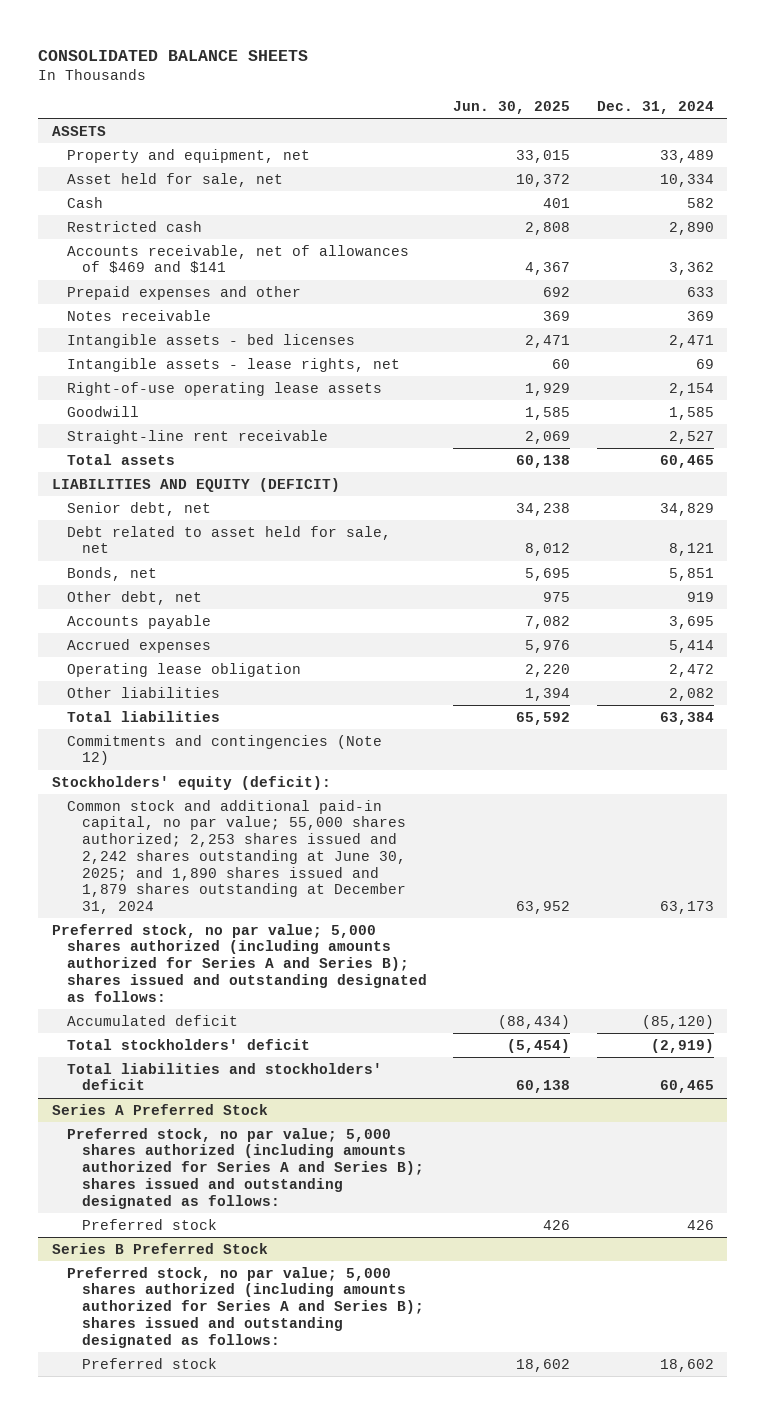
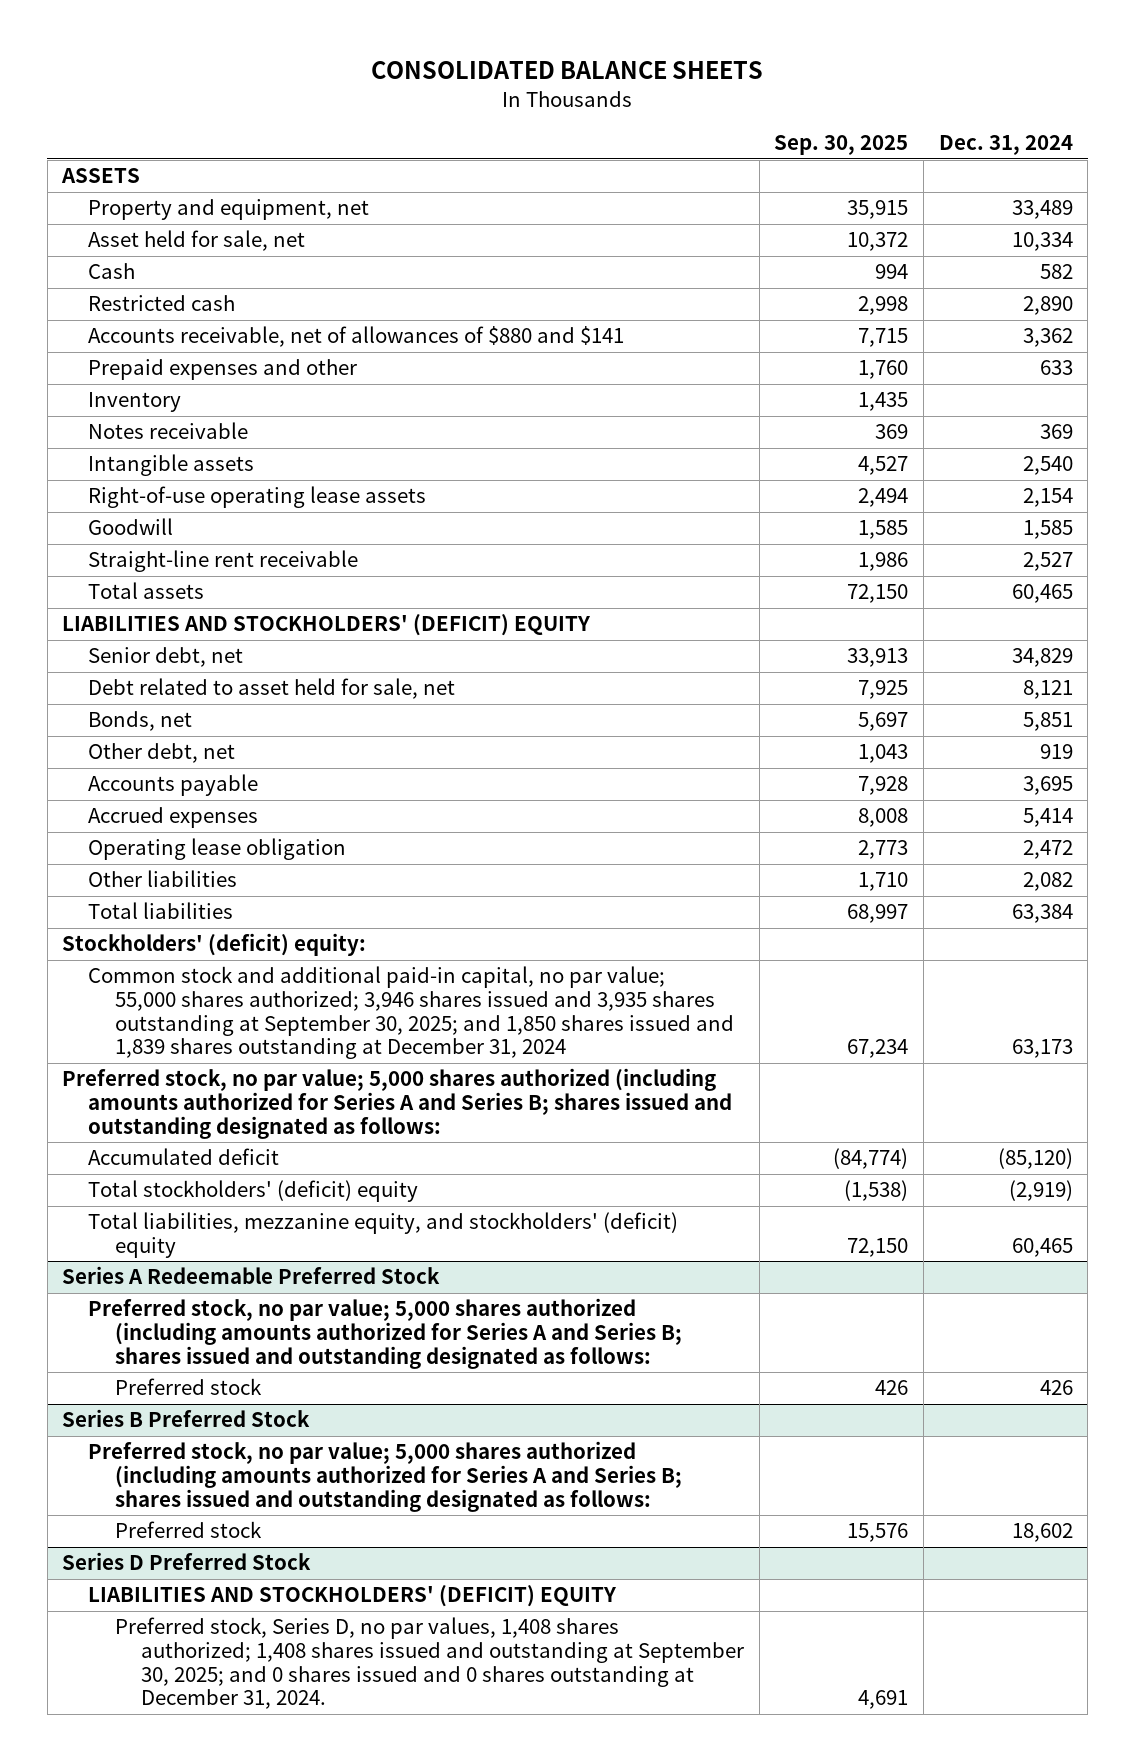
[453,100,571,114] Jun. 30, 2025 -> none
none -> [774,135,909,156] Sep. 30, 2025
[66,244,409,274] Accounts receivable, net of allowances of $469 and $141 -> [88,326,625,348] Accounts receivable, net of allowances of $880 and $141
none -> [88,392,182,413] Inventory
[66,357,400,372] Intangible assets - lease rights, net -> none
[66,333,355,348] Intangible assets - bed licenses -> [88,454,255,477] Intangible assets
[668,334,714,348] 2,471 -> [1022,456,1073,476] 2,540
[51,477,340,492] LIABILITIES AND EQUITY (DEFICIT) -> [62,614,592,637] LIABILITIES AND STOCKHOLDERS' (DEFICIT) EQUITY
[66,734,382,766] Commitments and contingencies (Note 12) -> none
[51,775,331,790] Stockholders' equity (deficit): -> [62,933,367,957] Stockholders' (deficit) equity:
[66,799,406,915] Common stock and additional paid-in capital, no par value; 55,000 shares authorized; 2,253 shares issued and 2,242 shares outstanding at June 30, 2025; and 1,890 shares issued and 1,879 shares outstanding at December 31, 2024 -> [88,966,734,1060] Common stock and additional paid-in capital, no par value; 55,000 shares authorized; 3,946 shares issued and 3,935 shares outstanding at September 30, 2025; and 1,850 shares issued and 1,839 shares outstanding at December 31, 2024
[51,923,427,1002] Preferred stock, no par value; 5,000 shares authorized (including amounts authorized for Series A and Series B); shares issued and outstanding designated as follows: -> [62,1068,733,1139] Preferred stock, no par value; 5,000 shares authorized (including amounts authorized for Series A and Series B; shares issued and outstanding designated as follows:
[66,1038,310,1050] Total stockholders' deficit -> [88,1180,419,1203] Total stockholders' (deficit) equity
[66,1062,382,1091] Total liabilities and stockholders' deficit -> [88,1212,679,1259] Total liabilities, mezzanine equity, and stockholders' (deficit) equity
[51,1103,268,1115] Series A Preferred Stock -> [62,1266,441,1285] Series A Redeemable Preferred Stock
[66,1127,424,1209] Preferred stock, no par value; 5,000 shares authorized (including amounts authorized for Series A and Series B); shares issued and outstanding designated as follows: -> [88,1298,682,1369] Preferred stock, no par value; 5,000 shares authorized (including amounts authorized for Series A and Series B; shares issued and outstanding designated as follows:
[66,1266,424,1348] Preferred stock, no par value; 5,000 shares authorized (including amounts authorized for Series A and Series B); shares issued and outstanding designated as follows: -> [88,1441,682,1512] Preferred stock, no par value; 5,000 shares authorized (including amounts authorized for Series A and Series B; shares issued and outstanding designated as follows:
none -> [62,1552,312,1571] Series D Preferred Stock
none -> [88,1585,618,1608] LIABILITIES AND STOCKHOLDERS' (DEFICIT) EQUITY
none -> [114,1617,745,1710] Preferred stock, Series D, no par values, 1,408 shares authorized; 1,408 shares issued and outstanding at September 30, 2025; and 0 shares issued and 0 shares outstanding at December 31, 2024.

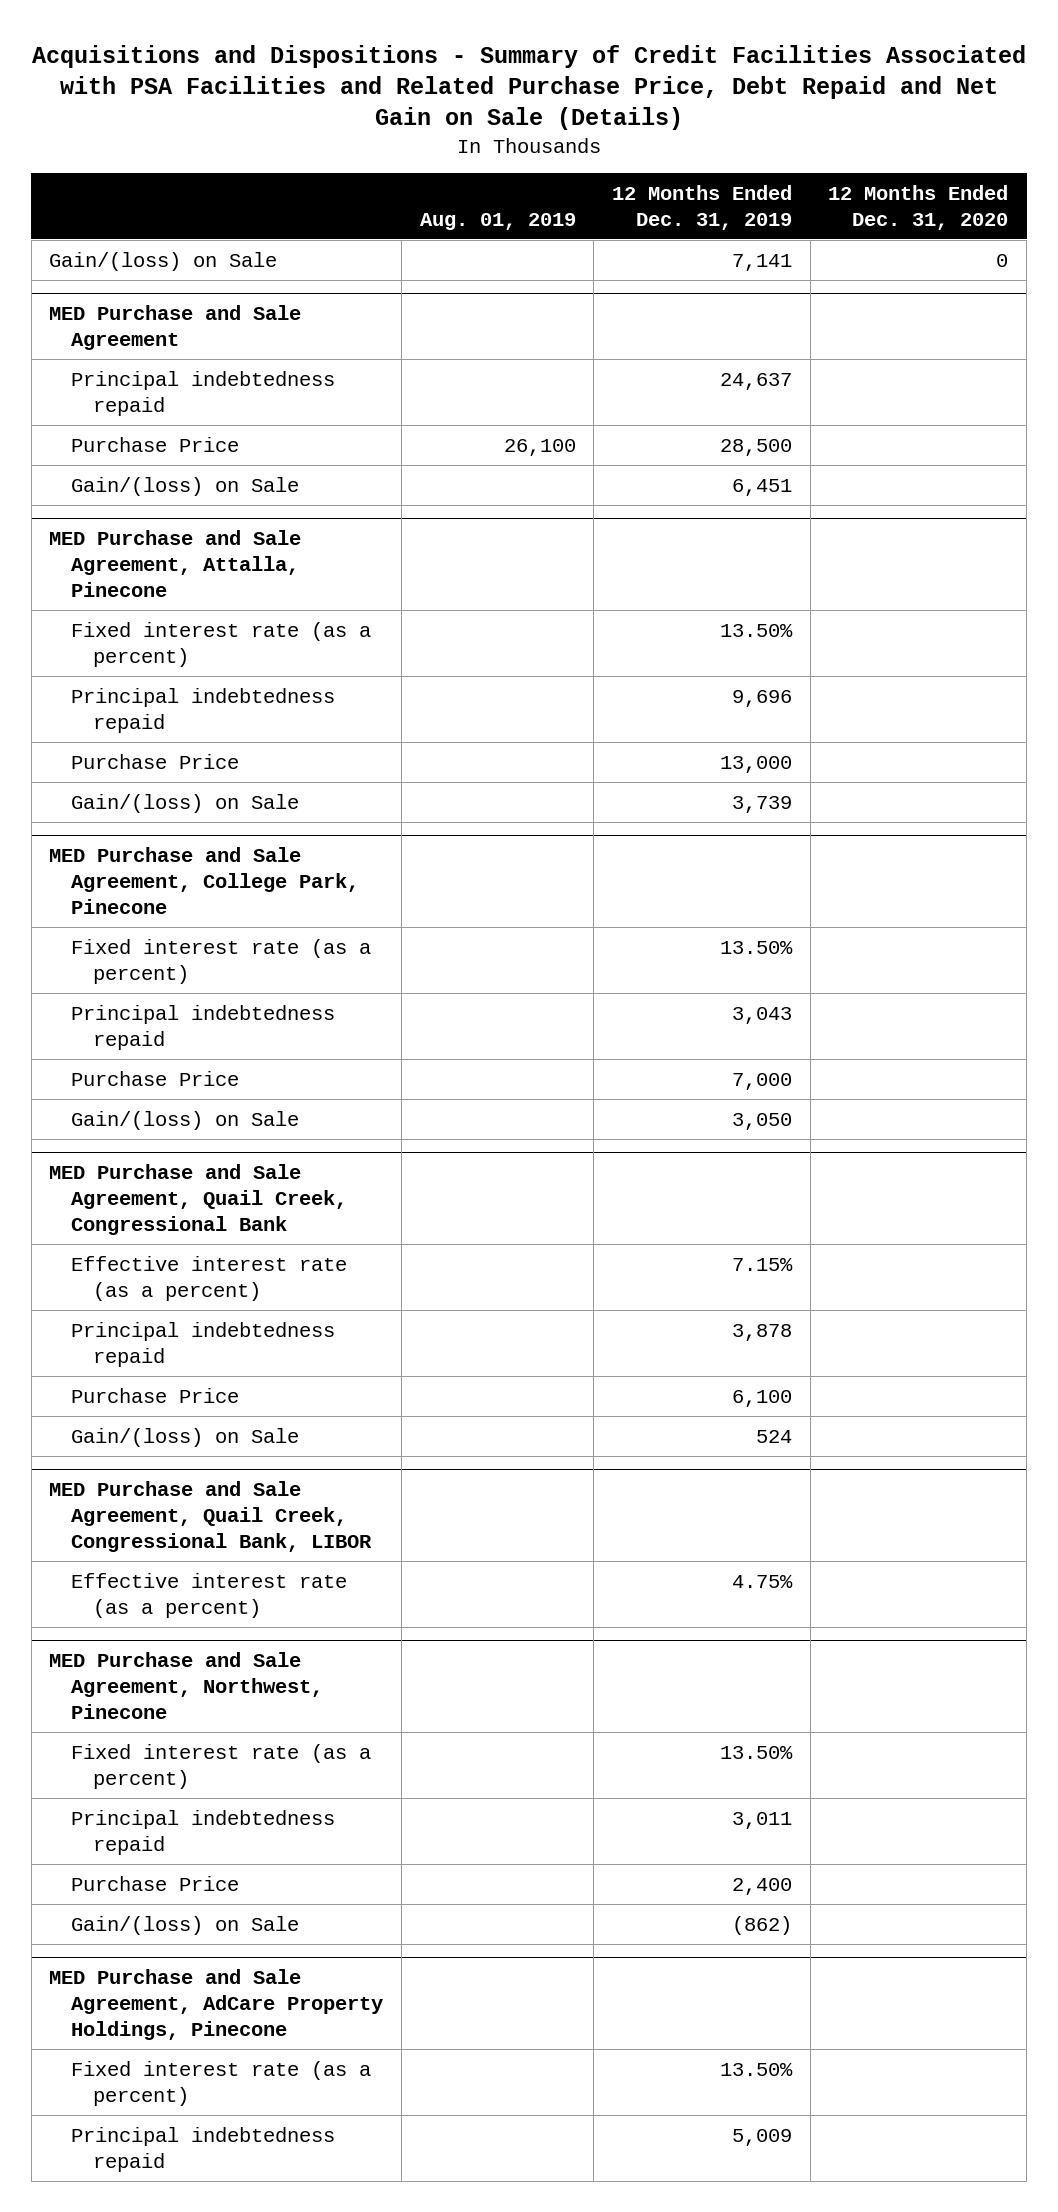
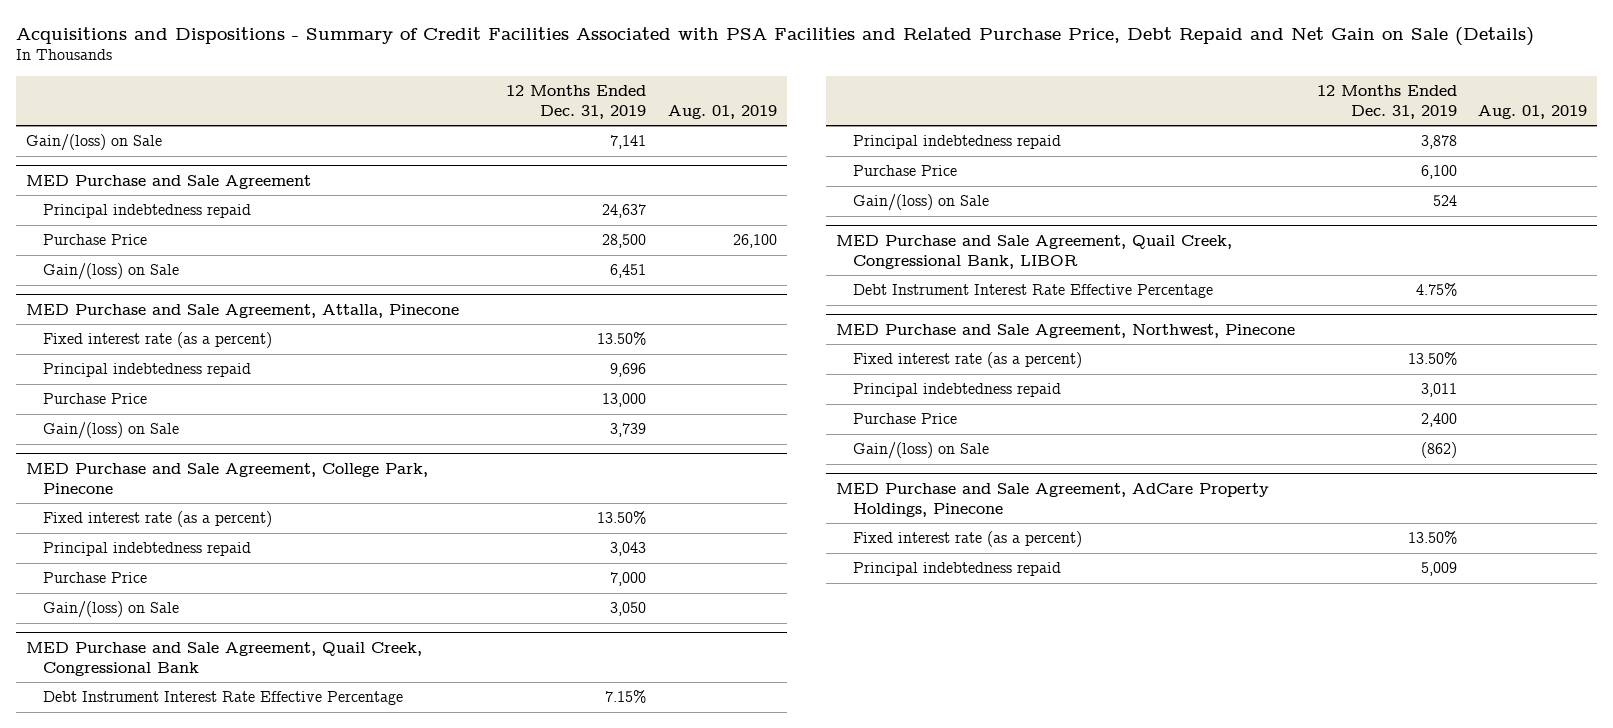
[828,184,1009,230] 12 Months Ended Dec. 31, 2020 -> none
[71,1255,348,1301] Effective interest rate (as a percent) -> [42,691,403,706] Debt Instrument Interest Rate Effective Percentage
[71,1572,348,1618] Effective interest rate (as a percent) -> [852,284,1213,299] Debt Instrument Interest Rate Effective Percentage

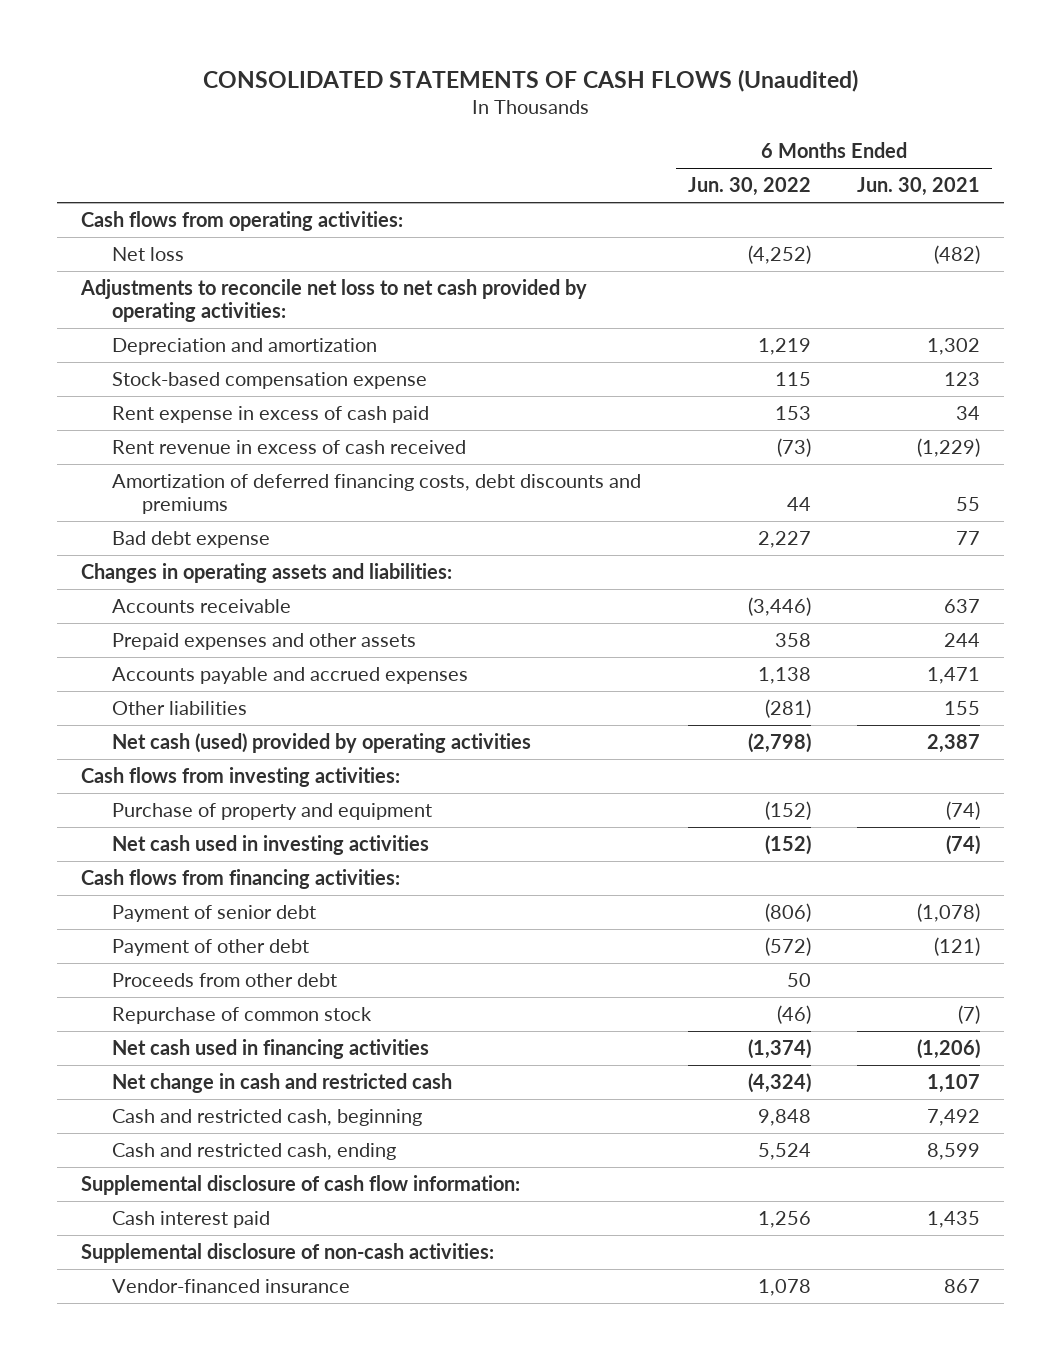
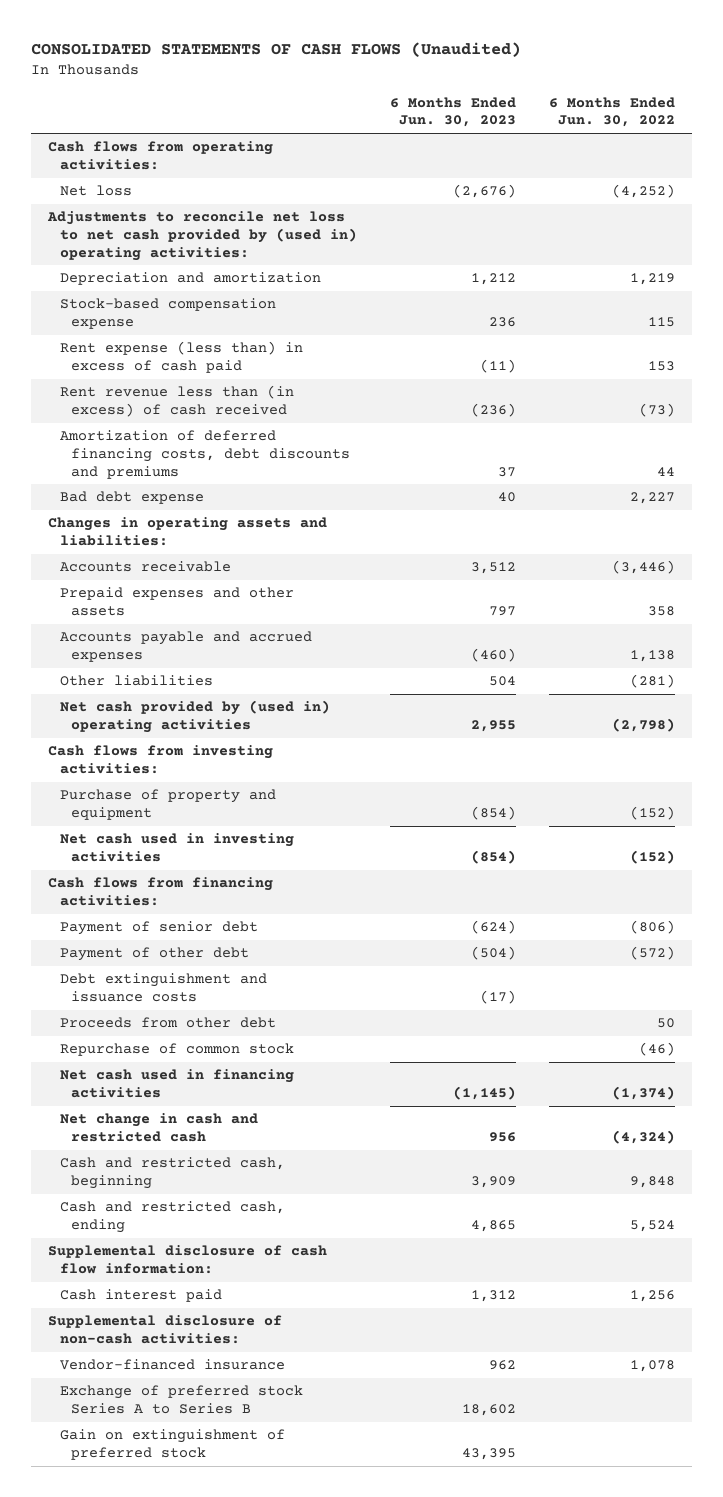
[857,177,981,197] Jun. 30, 2021 -> none
none -> [389,96,516,128] 6 Months Ended Jun. 30, 2023
[79,279,587,322] Adjustments to reconcile net loss to net cash provided by operating activities: -> [46,211,357,261] Adjustments to reconcile net loss to net cash provided by (used in) operating activities:
[111,406,429,424] Rent expense in excess of cash paid -> [59,341,303,374] Rent expense (less than) in excess of cash paid
[111,440,466,455] Rent revenue in excess of cash received -> [59,385,294,418] Rent revenue less than (in excess) of cash received
[111,733,531,754] Net cash (used) provided by operating activities -> [59,700,330,734] Net cash provided by (used in) operating activities
none -> [59,973,267,1003] Debt extinguishment and issuance costs
none -> [59,1385,303,1415] Exchange of preferred stock Series A to Series B
none -> [59,1429,285,1461] Gain on extinguishment of preferred stock

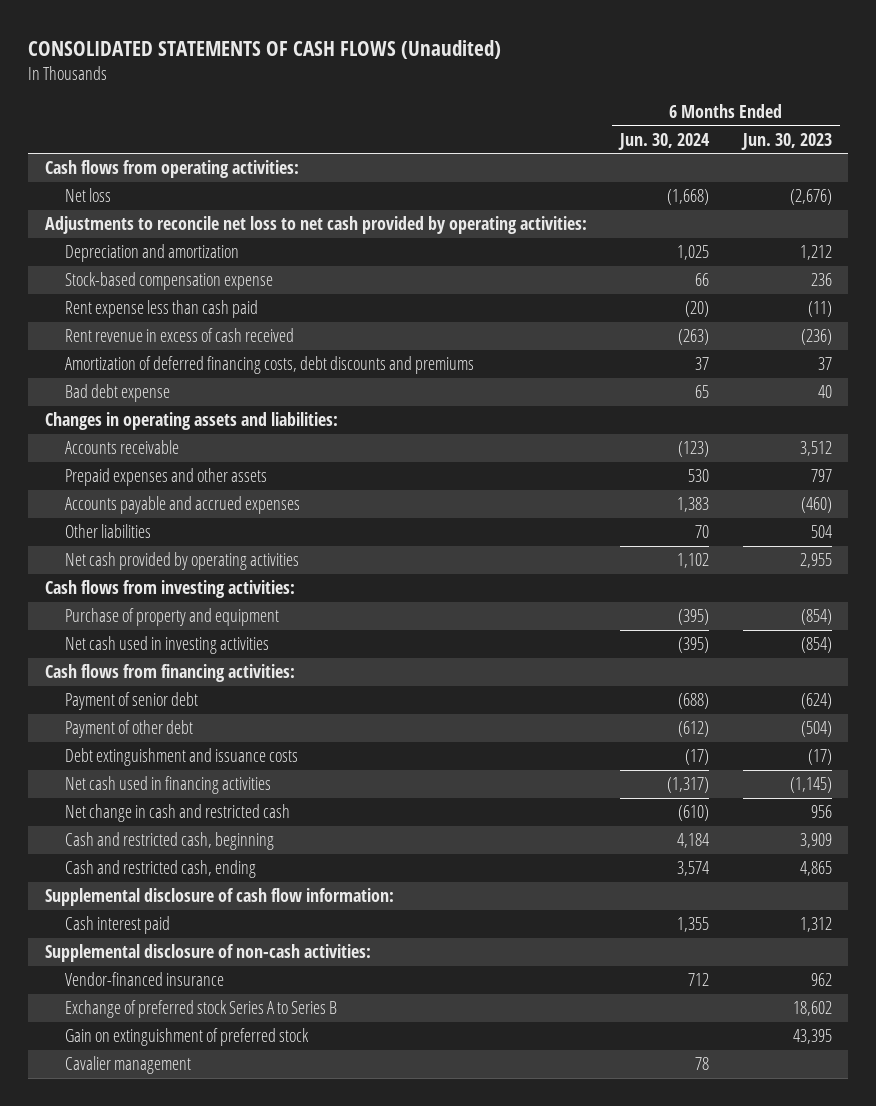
[548,96,675,128] 6 Months Ended Jun. 30, 2022 -> none
none -> [618,132,711,150] Jun. 30, 2024
[46,211,357,261] Adjustments to reconcile net loss to net cash provided by (used in) operating activities: -> [44,216,587,235] Adjustments to reconcile net loss to net cash provided by operating activities:
[59,341,303,374] Rent expense (less than) in excess of cash paid -> [64,300,258,319] Rent expense less than cash paid
[59,385,294,418] Rent revenue less than (in excess) of cash received -> [64,328,294,343] Rent revenue in excess of cash received
[59,700,330,734] Net cash provided by (used in) operating activities -> [64,552,299,571] Net cash provided by operating activities
[59,1017,276,1029] Proceeds from other debt -> none
[59,1043,294,1057] Repurchase of common stock -> none
none -> [64,1056,191,1075] Cavalier management

